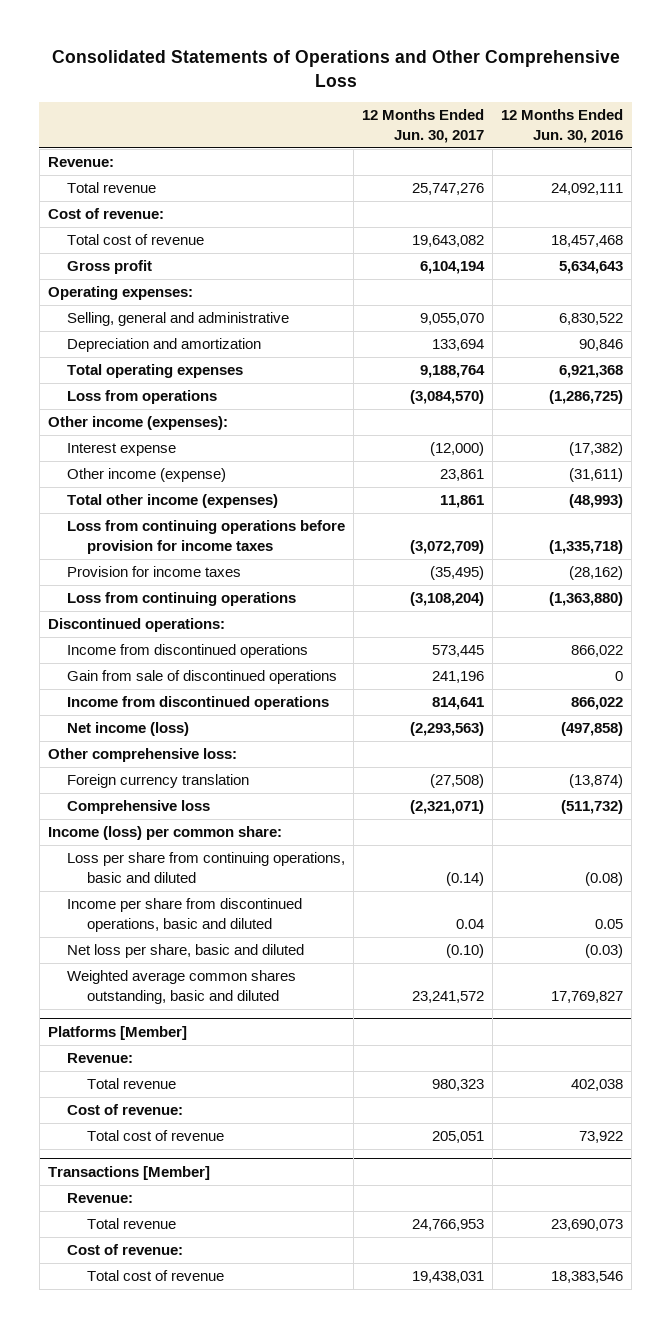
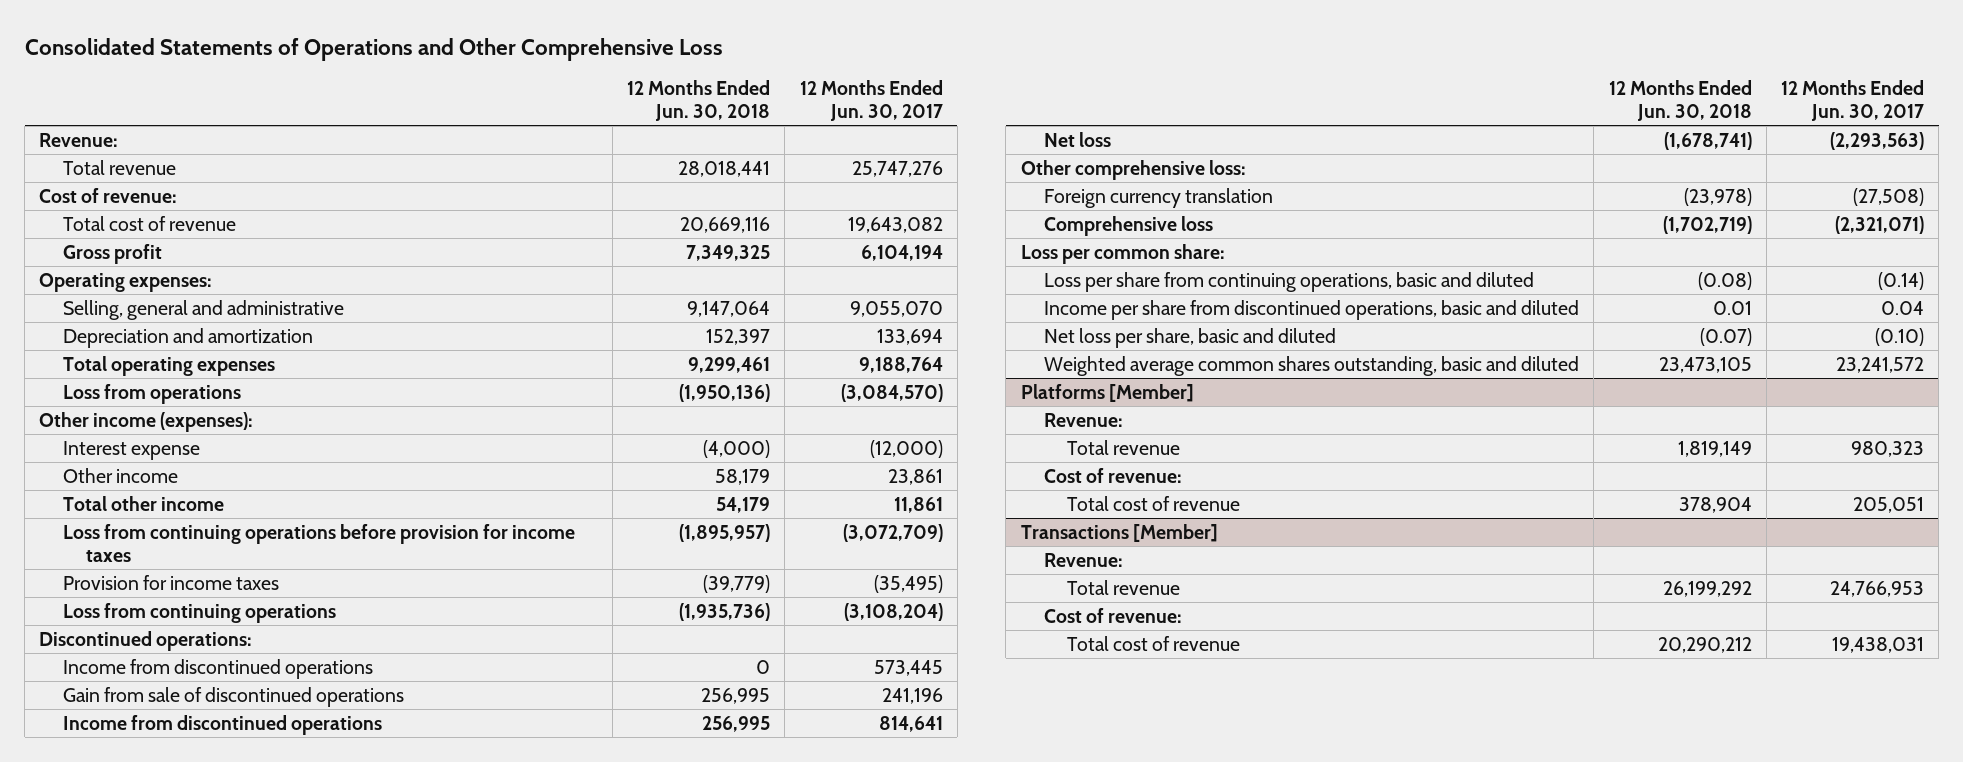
[501,109,624,143] 12 Months Ended Jun. 30, 2016 -> none
none -> [627,80,771,121] 12 Months Ended Jun. 30, 2018
[67,468,227,483] Other income (expense) -> [62,468,178,484] Other income
[67,494,279,509] Total other income (expenses) -> [62,496,224,512] Total other income
[67,722,190,737] Net income (loss) -> [1044,132,1112,148] Net loss
[47,826,282,841] Income (loss) per common share: -> [1020,244,1225,265] Loss per common share:

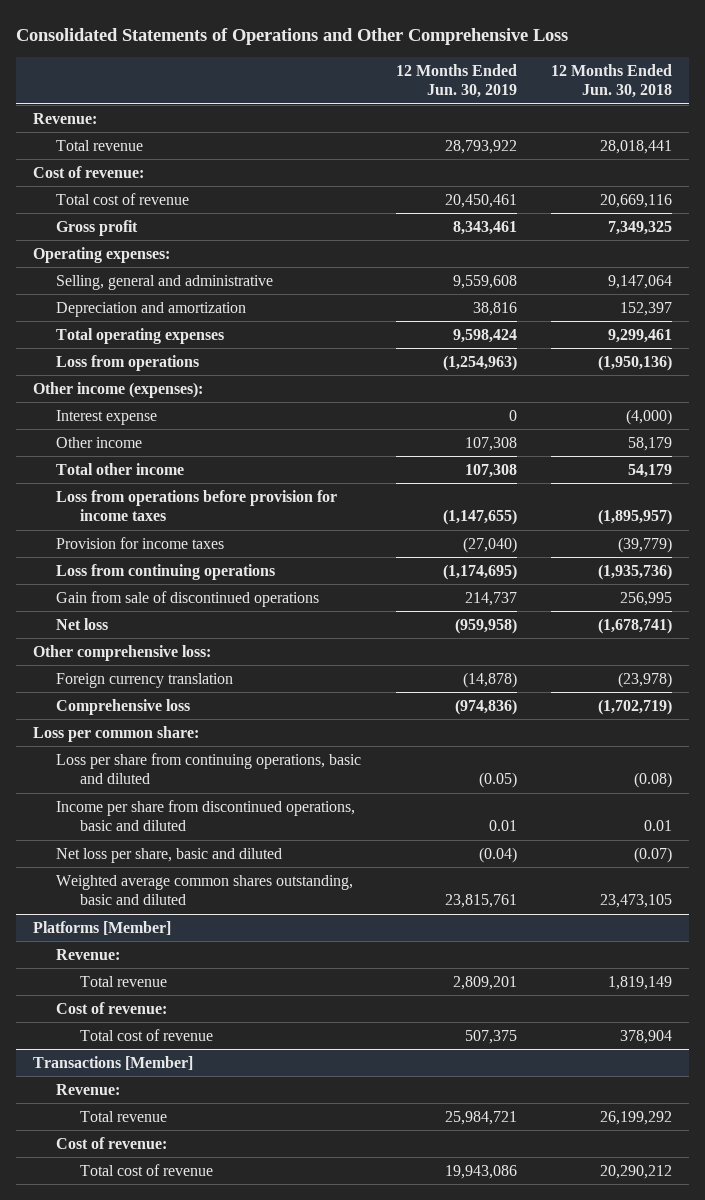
[799,80,943,121] 12 Months Ended Jun. 30, 2017 -> none
none -> [395,63,517,99] 12 Months Ended Jun. 30, 2019
[62,524,575,562] Loss from continuing operations before provision for income taxes -> [56,489,338,522] Loss from operations before provision for income taxes
[39,631,253,652] Discontinued operations: -> none
[62,659,373,680] Income from discontinued operations -> none
[62,715,382,736] Income from discontinued operations -> none

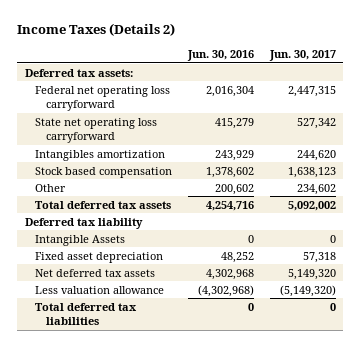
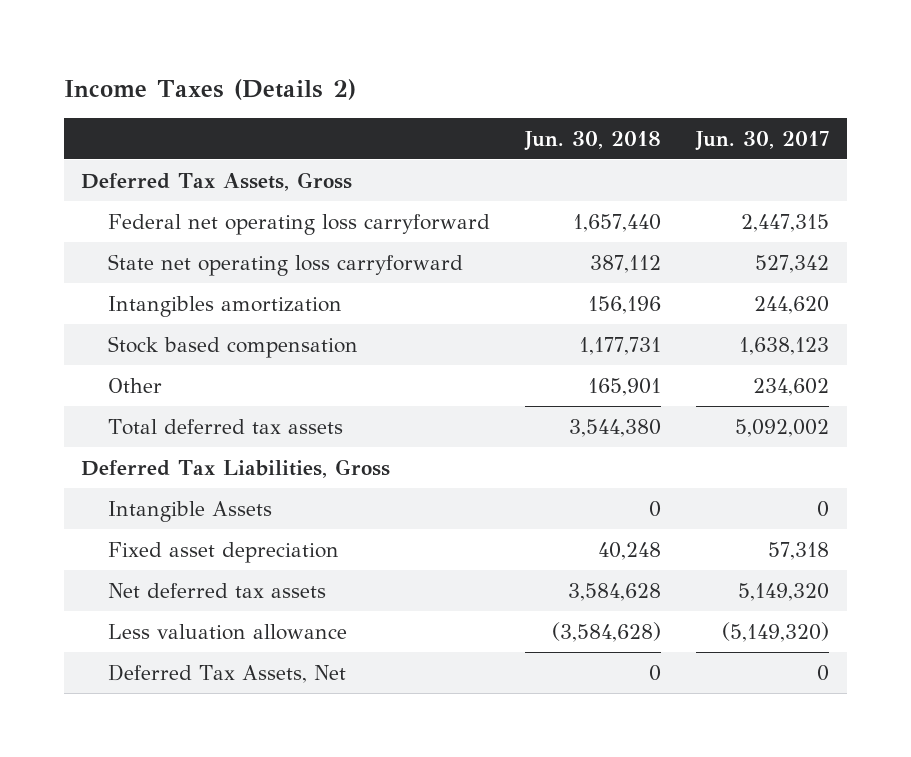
[186,50,254,62] Jun. 30, 2016 -> none
none -> [524,130,662,151] Jun. 30, 2018
[24,68,133,77] Deferred tax assets: -> [81,171,353,191] Deferred Tax Assets, Gross
[24,217,143,229] Deferred tax liability -> [81,458,391,478] Deferred Tax Liabilities, Gross
[35,302,138,326] Total deferred tax liabilities -> [108,663,347,683] Deferred Tax Assets, Net

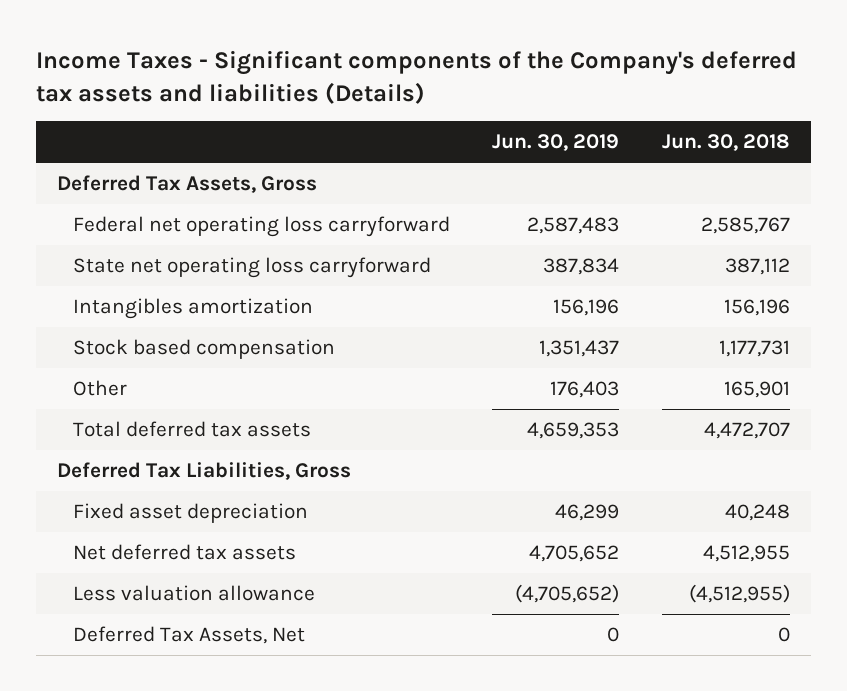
[63,78,356,100] Income Taxes (Details 2) -> [35,50,797,104] Income Taxes - Significant components of the Company's deferred tax assets and liabilities (Details)
[695,130,830,151] Jun. 30, 2017 -> none
none -> [492,134,620,152] Jun. 30, 2019
[573,213,662,232] 1,657,440 -> [700,216,790,234] 2,585,767
[569,418,662,437] 3,544,380 -> [703,421,790,439] 4,472,707
[108,500,273,522] Intangible Assets -> none
[568,582,662,601] 3,584,628 -> [702,544,790,562] 4,512,955
[552,621,662,642] (3,584,628) -> [688,583,790,603] (4,512,955)

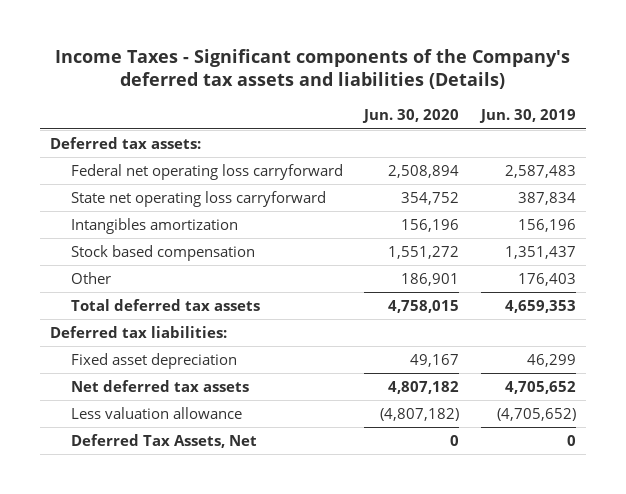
[661,134,790,152] Jun. 30, 2018 -> none
none -> [362,109,460,124] Jun. 30, 2020
[57,174,318,193] Deferred Tax Assets, Gross -> [50,137,202,150] Deferred tax assets:
[57,461,352,480] Deferred Tax Liabilities, Gross -> [50,326,228,339] Deferred tax liabilities:

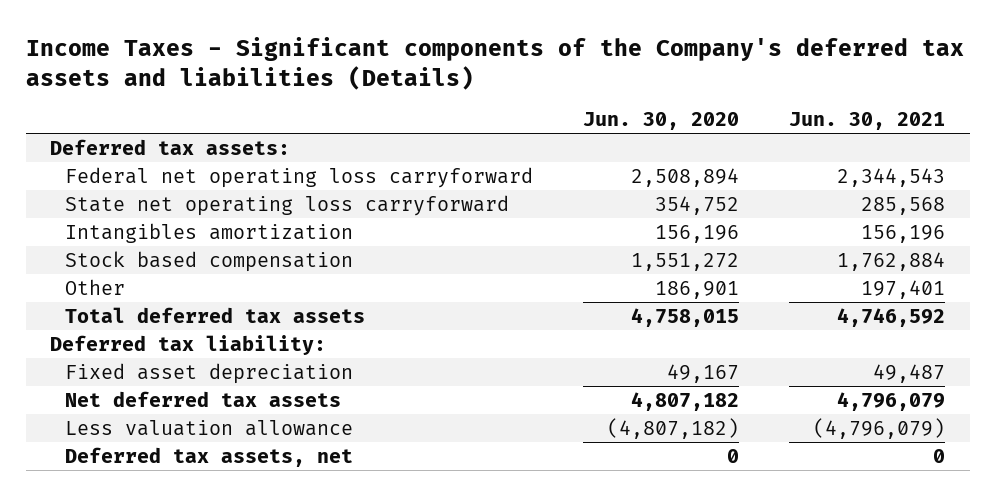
[478,109,576,124] Jun. 30, 2019 -> none
none -> [788,111,945,130] Jun. 30, 2021
[50,326,228,339] Deferred tax liabilities: -> [50,334,327,355] Deferred tax liability:
[70,434,257,449] Deferred Tax Assets, Net -> [65,446,354,467] Deferred tax assets, net

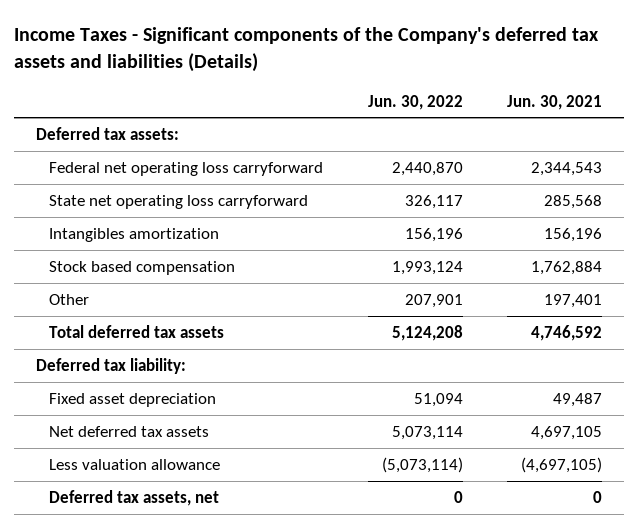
[583,111,740,130] Jun. 30, 2020 -> none
none -> [367,94,463,110] Jun. 30, 2022
[836,391,945,411] 4,796,079 -> [530,425,602,440] 4,697,105
[812,417,945,439] (4,796,079) -> [520,456,602,473] (4,697,105)

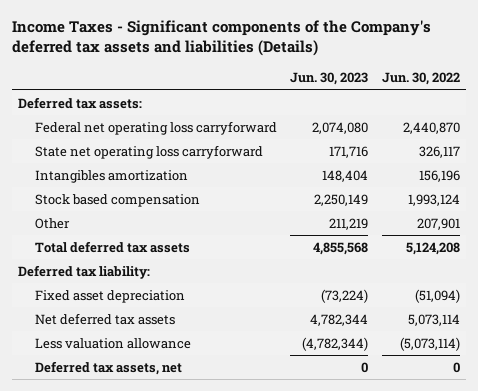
[506,94,602,110] Jun. 30, 2021 -> none
none -> [290,72,369,86] Jun. 30, 2023
[413,392,463,407] 51,094 -> [414,288,460,303] (51,094)

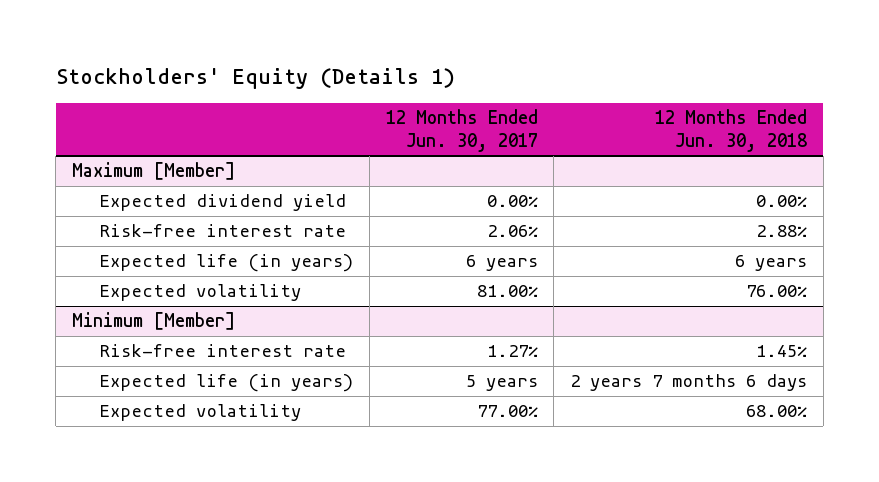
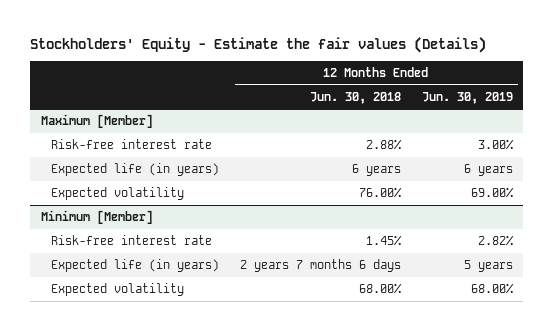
[55,68,455,90] Stockholders' Equity (Details 1) -> [30,36,487,53] Stockholders' Equity - Estimate the fair values (Details)
[385,109,538,152] 12 Months Ended Jun. 30, 2017 -> none
none -> [421,91,513,104] Jun. 30, 2019
[99,194,347,212] Expected dividend yield -> none

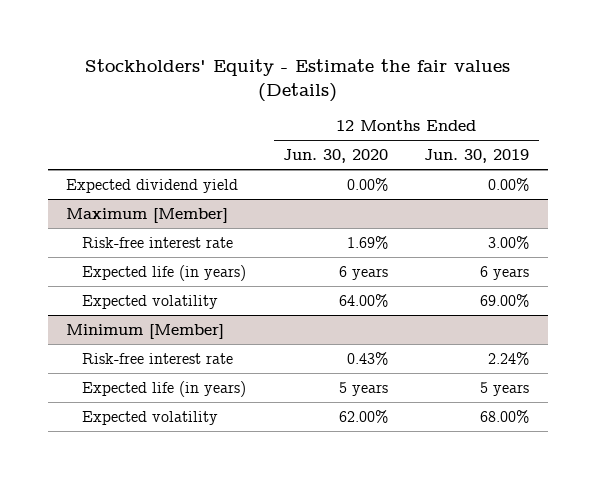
[309,91,401,104] Jun. 30, 2018 -> none
none -> [282,148,388,163] Jun. 30, 2020
none -> [66,178,239,193] Expected dividend yield
[477,234,514,246] 2.82% -> [488,351,530,365] 2.24%

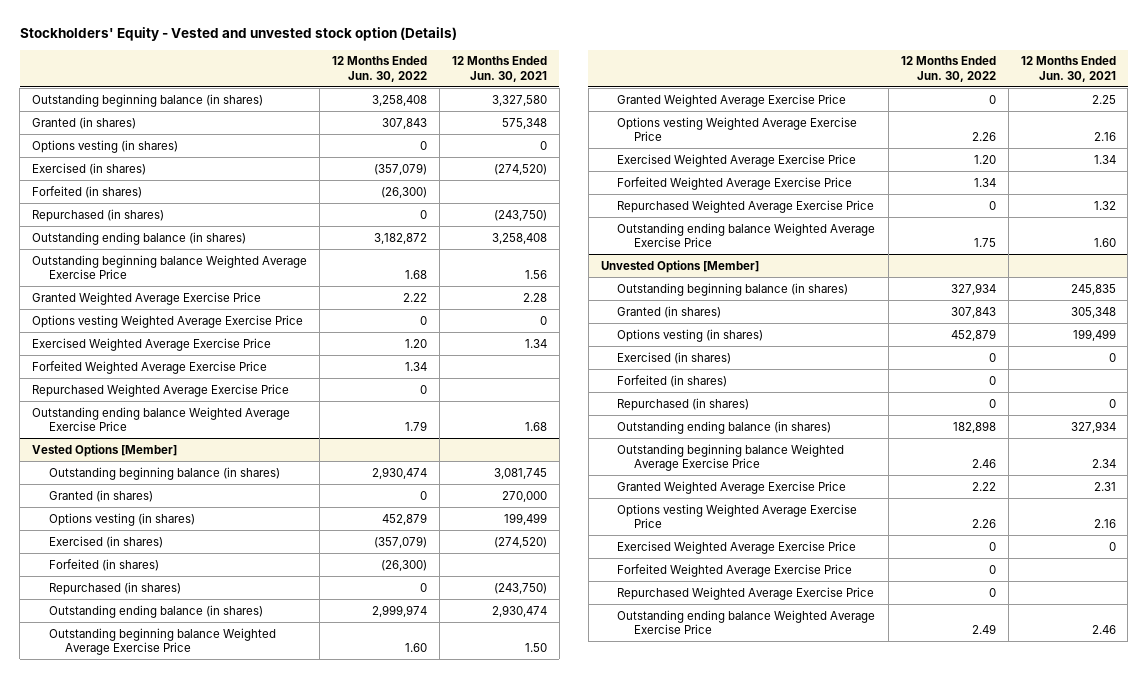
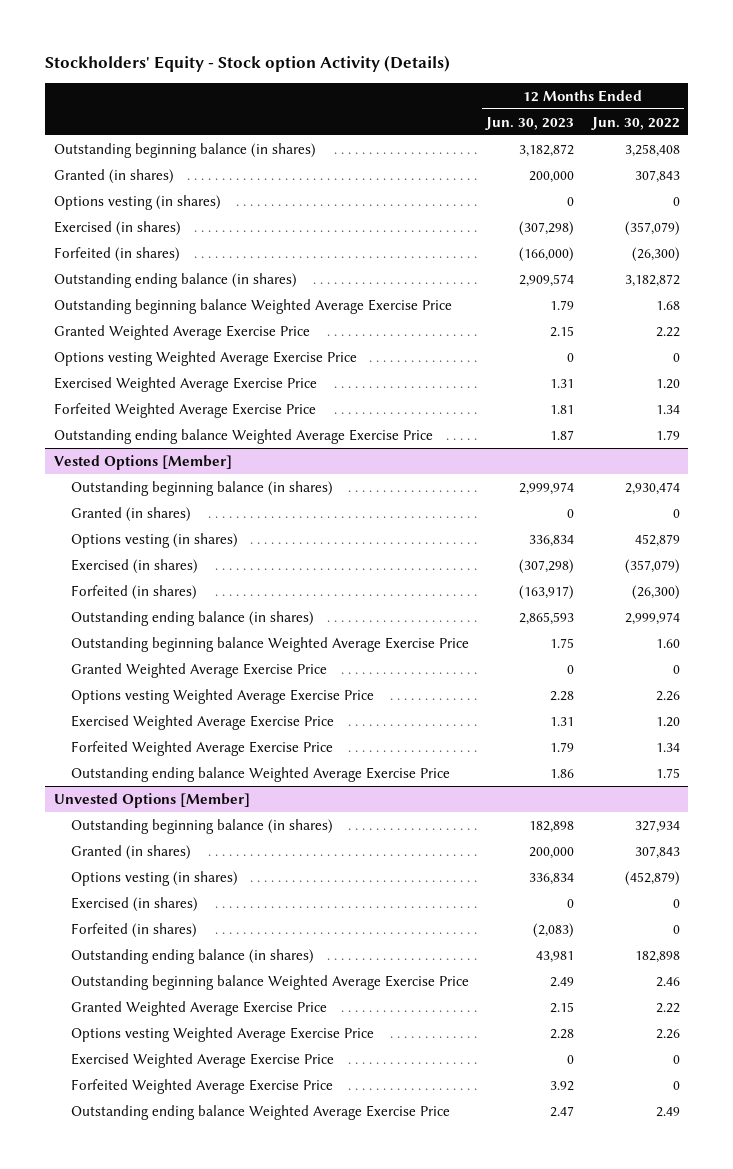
[19,26,457,41] Stockholders' Equity - Vested and unvested stock option (Details) -> [44,54,450,72] Stockholders' Equity - Stock option Activity (Details)
[451,56,547,82] 12 Months Ended Jun. 30, 2021 -> none
none -> [485,116,575,130] Jun. 30, 2023
[32,208,165,222] Repurchased (in shares) -> none
[32,383,290,397] Repurchased Weighted Average Exercise Price -> none
[48,581,181,595] Repurchased (in shares) -> none
[617,199,875,213] Repurchased Weighted Average Exercise Price -> none
[950,328,996,341] 452,879 -> [624,870,680,886] (452,879)
[617,397,750,411] Repurchased (in shares) -> none
[617,586,875,600] Repurchased Weighted Average Exercise Price -> none

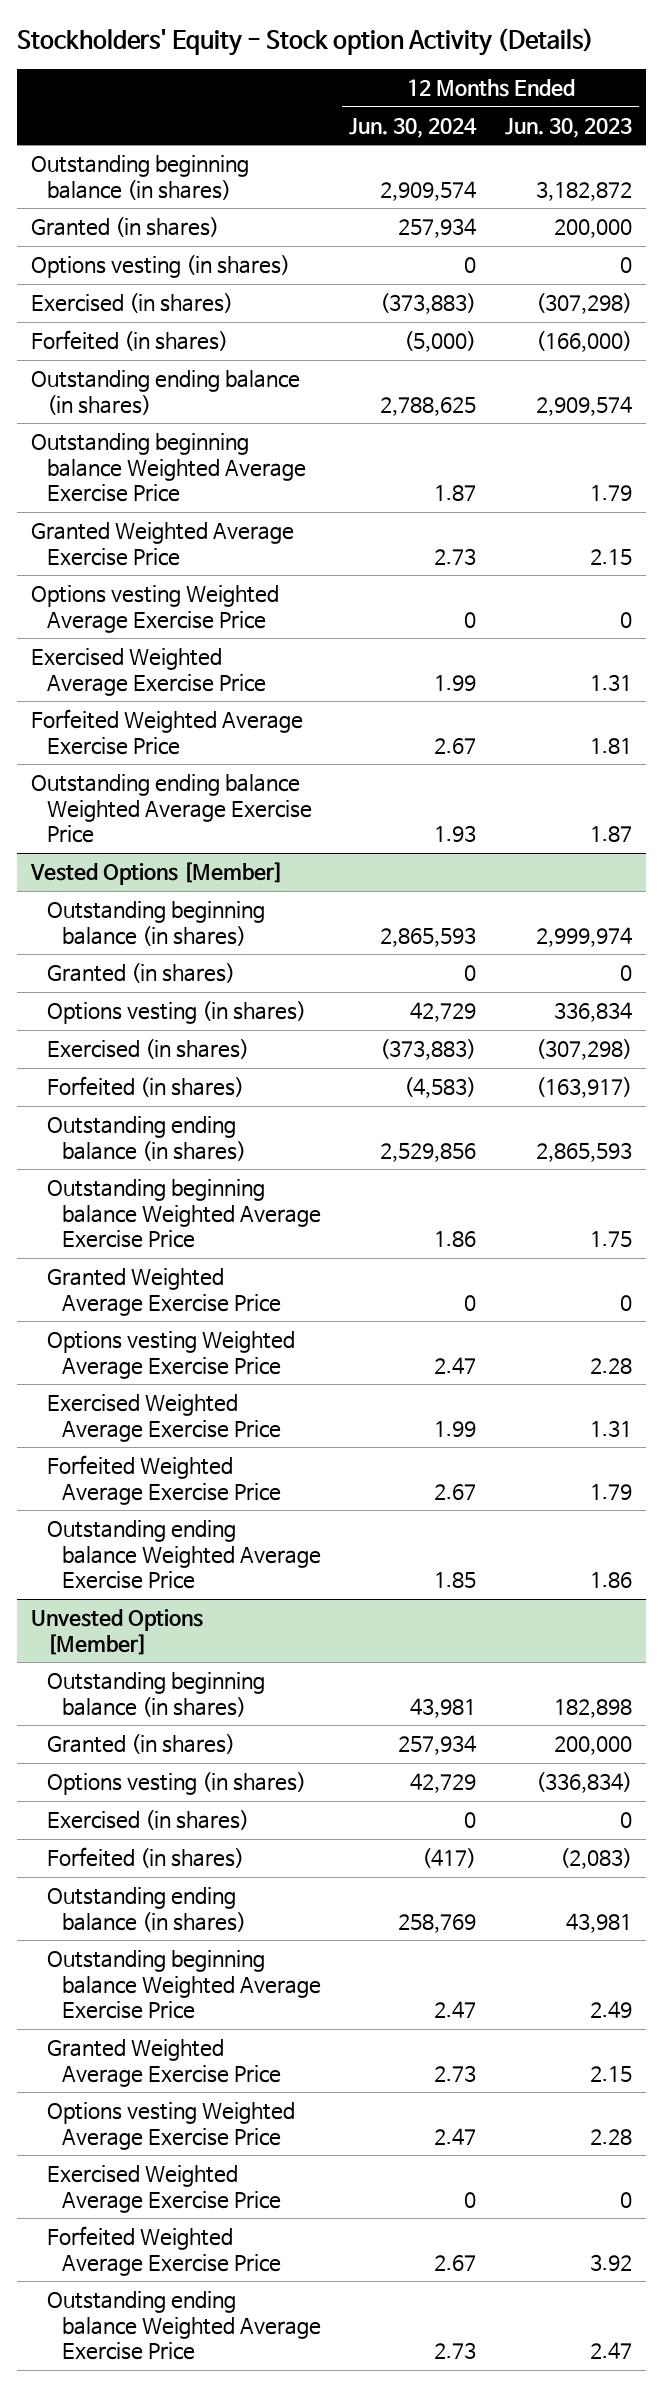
[590,116,680,130] Jun. 30, 2022 -> none
none -> [349,117,478,138] Jun. 30, 2024
[529,872,575,885] 336,834 -> [535,1772,632,1794] (336,834)

